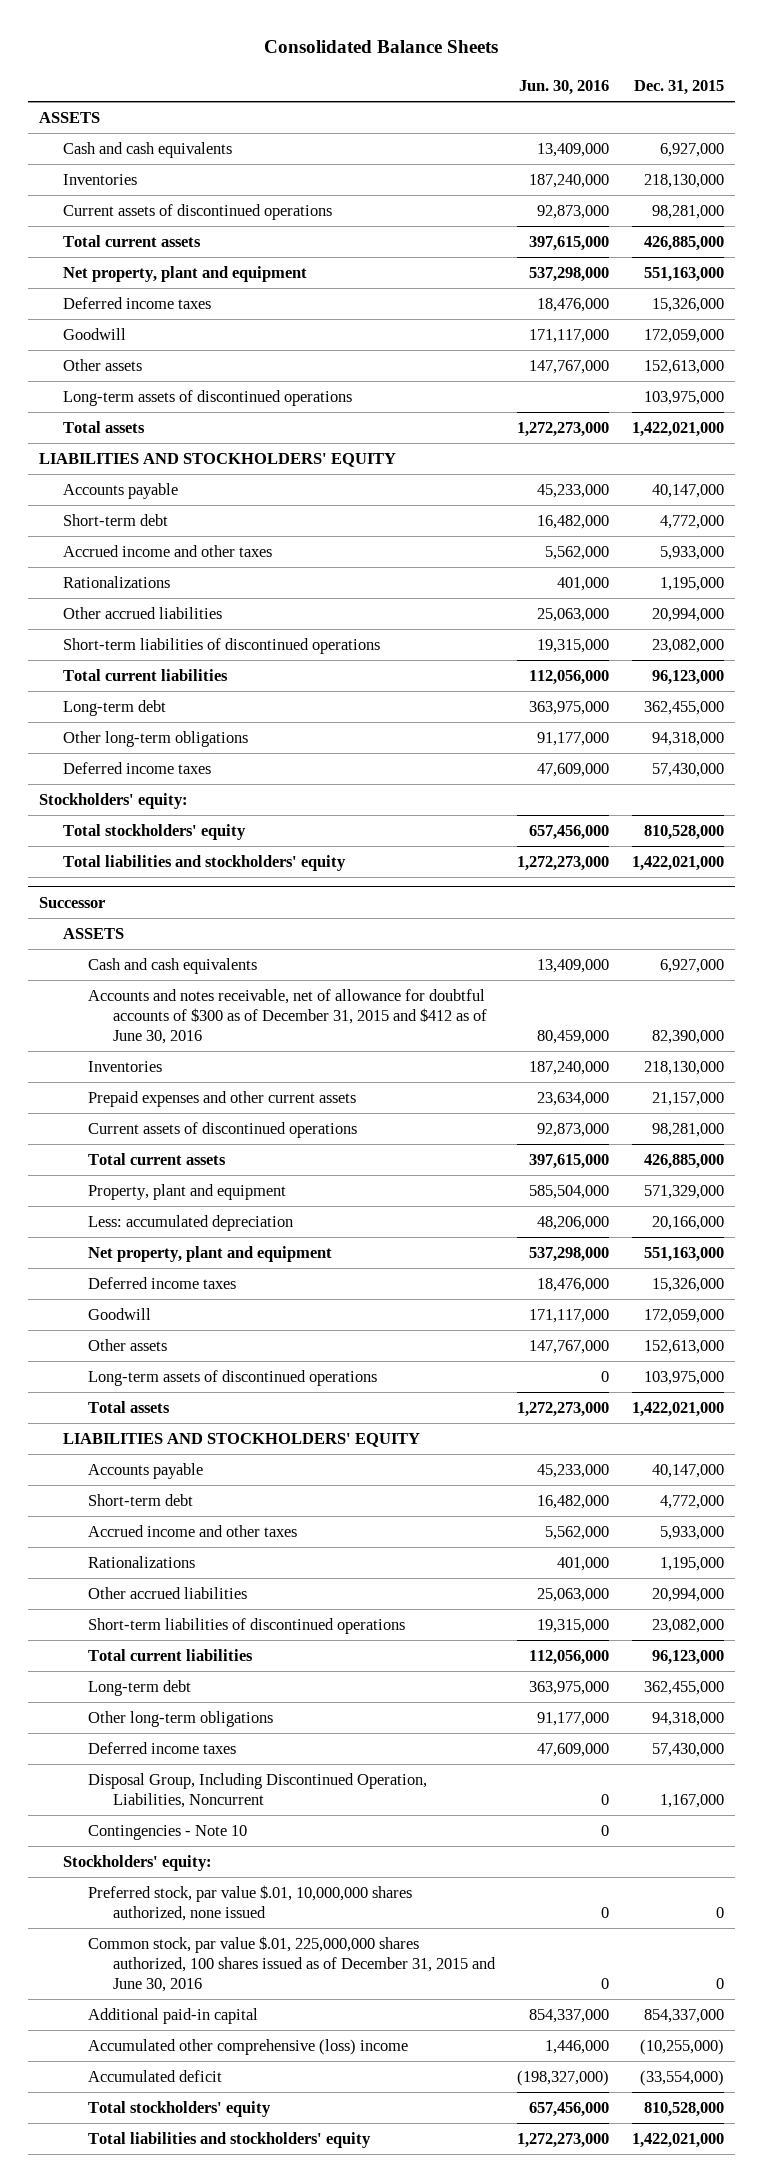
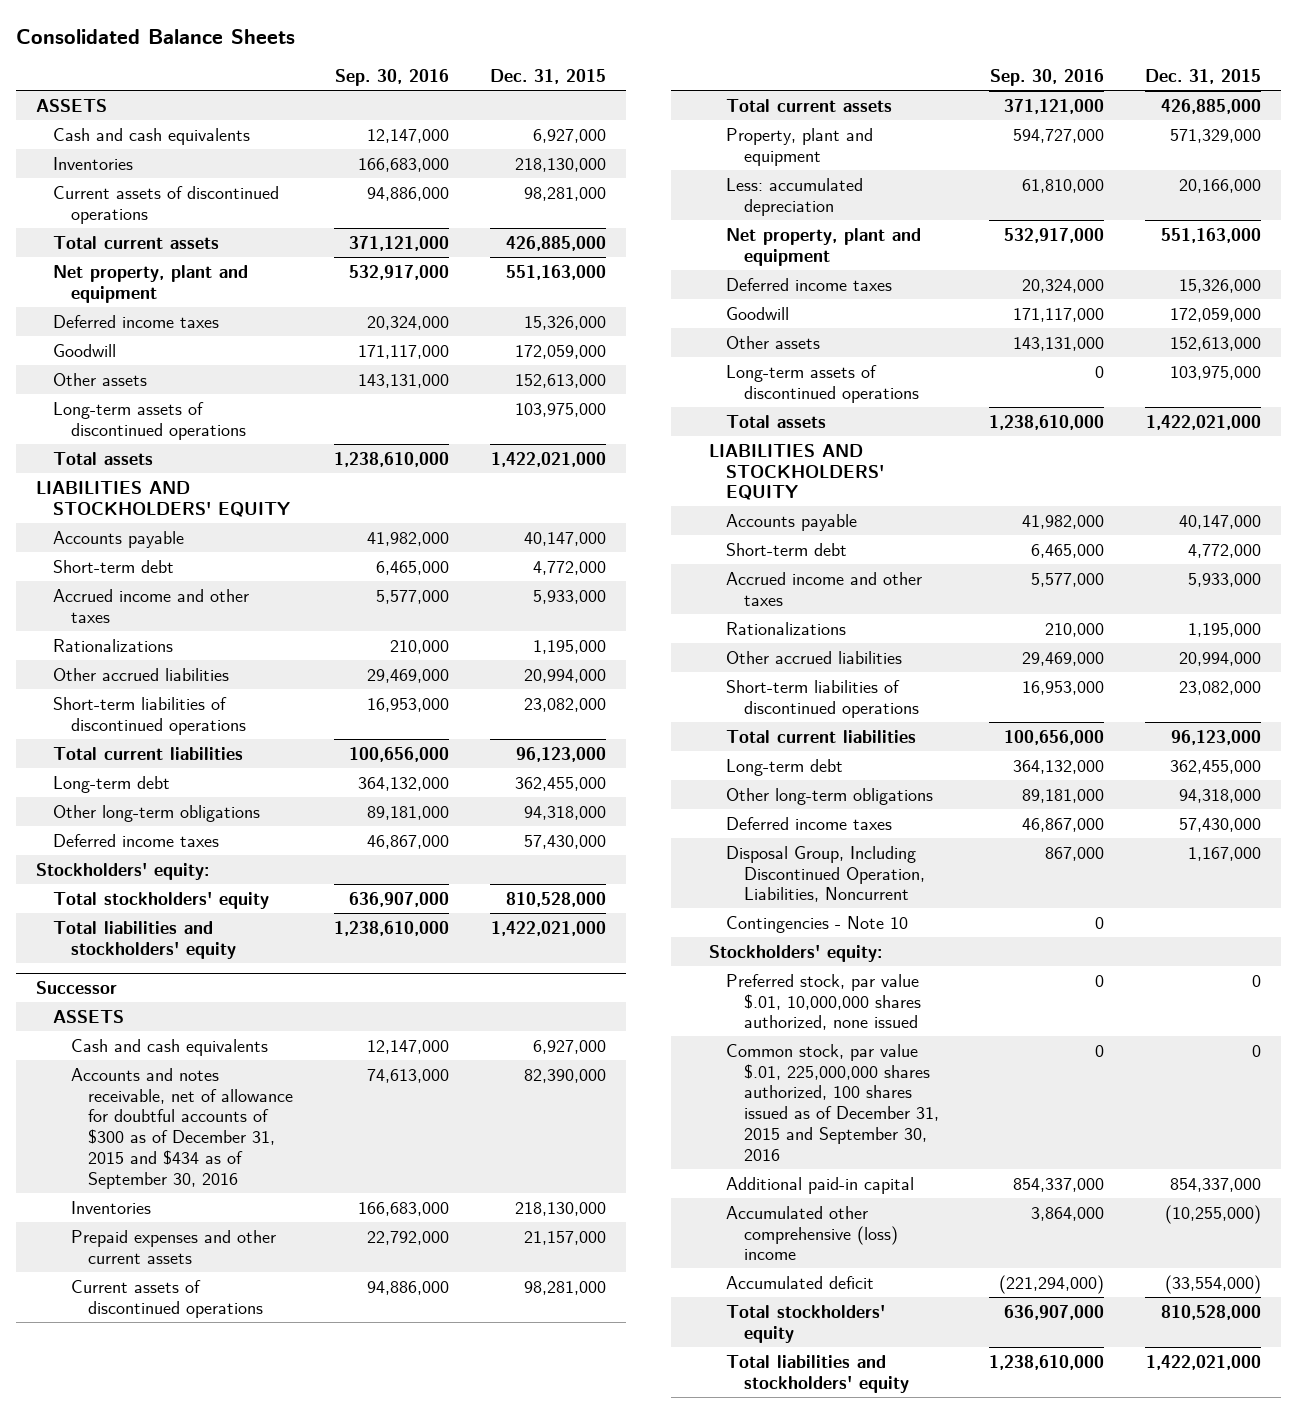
[519,79,610,95] Jun. 30, 2016 -> none
none -> [334,69,449,87] Sep. 30, 2016
[88,989,487,1044] Accounts and notes receivable, net of allowance for doubtful accounts of $300 as of December 31, 2015 and $412 as of June 30, 2016 -> [70,1067,294,1190] Accounts and notes receivable, net of allowance for doubtful accounts of $300 as of December 31, 2015 and $434 as of September 30, 2016
[88,1936,496,1992] Common stock, par value $.01, 225,000,000 shares authorized, 100 shares issued as of December 31, 2015 and June 30, 2016 -> [726,1043,939,1162] Common stock, par value $.01, 225,000,000 shares authorized, 100 shares issued as of December 31, 2015 and September 30, 2016

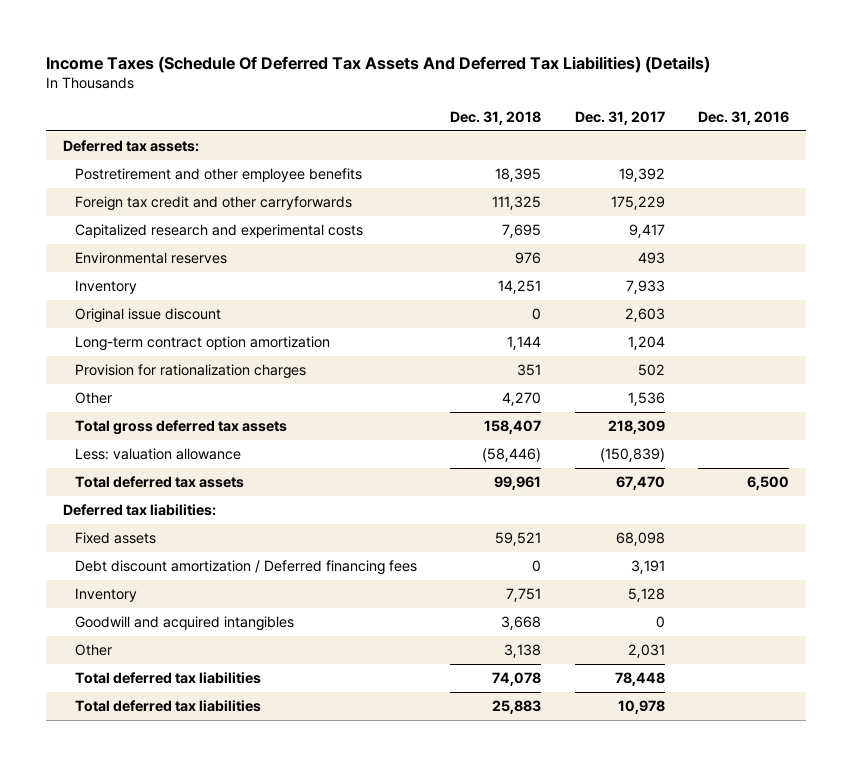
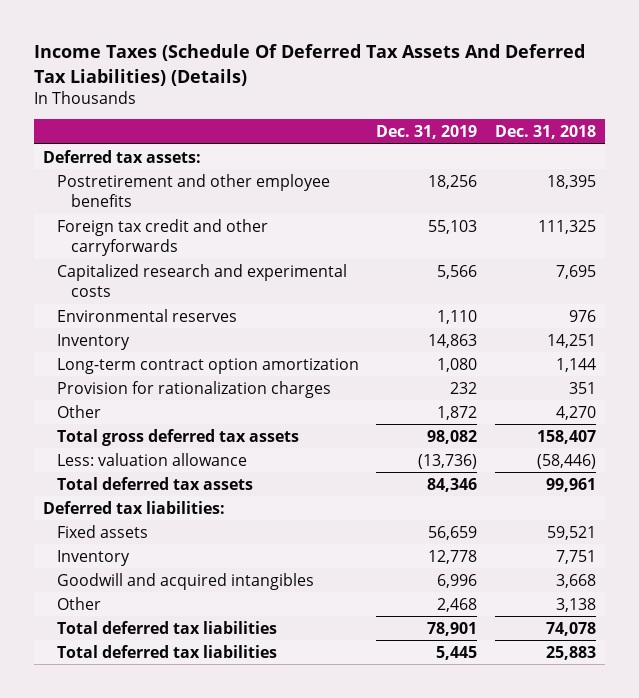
[574,110,665,125] Dec. 31, 2017 -> none
[698,110,790,125] Dec. 31, 2016 -> none
none -> [376,125,478,140] Dec. 31, 2019
[74,308,221,324] Original issue discount -> none
[74,560,417,576] Debt discount amortization / Deferred financing fees -> none

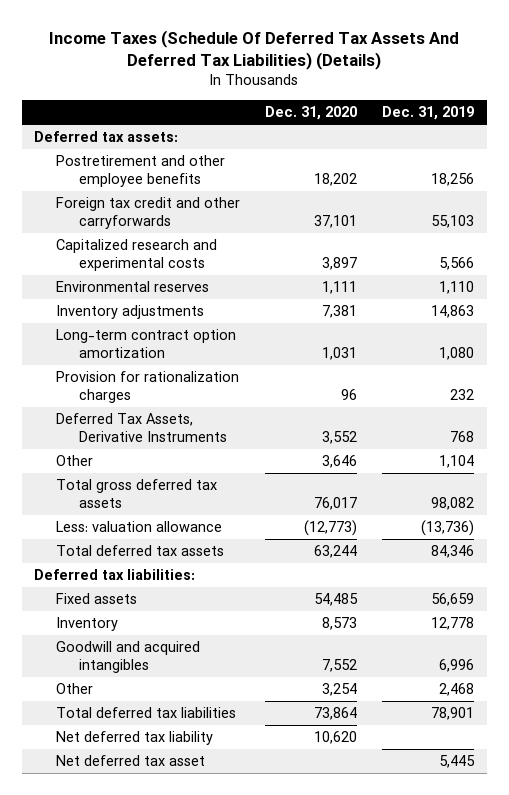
[495,125,597,140] Dec. 31, 2018 -> none
none -> [265,105,358,120] Dec. 31, 2020
[56,333,130,350] Inventory -> [56,305,205,320] Inventory adjustments
none -> [56,413,227,443] Deferred Tax Assets, Derivative Instruments
[437,405,478,420] 1,872 -> [439,455,475,469] 1,104
none -> [56,731,214,746] Net deferred tax liability
[56,644,277,658] Total deferred tax liabilities -> [56,755,206,767] Net deferred tax asset

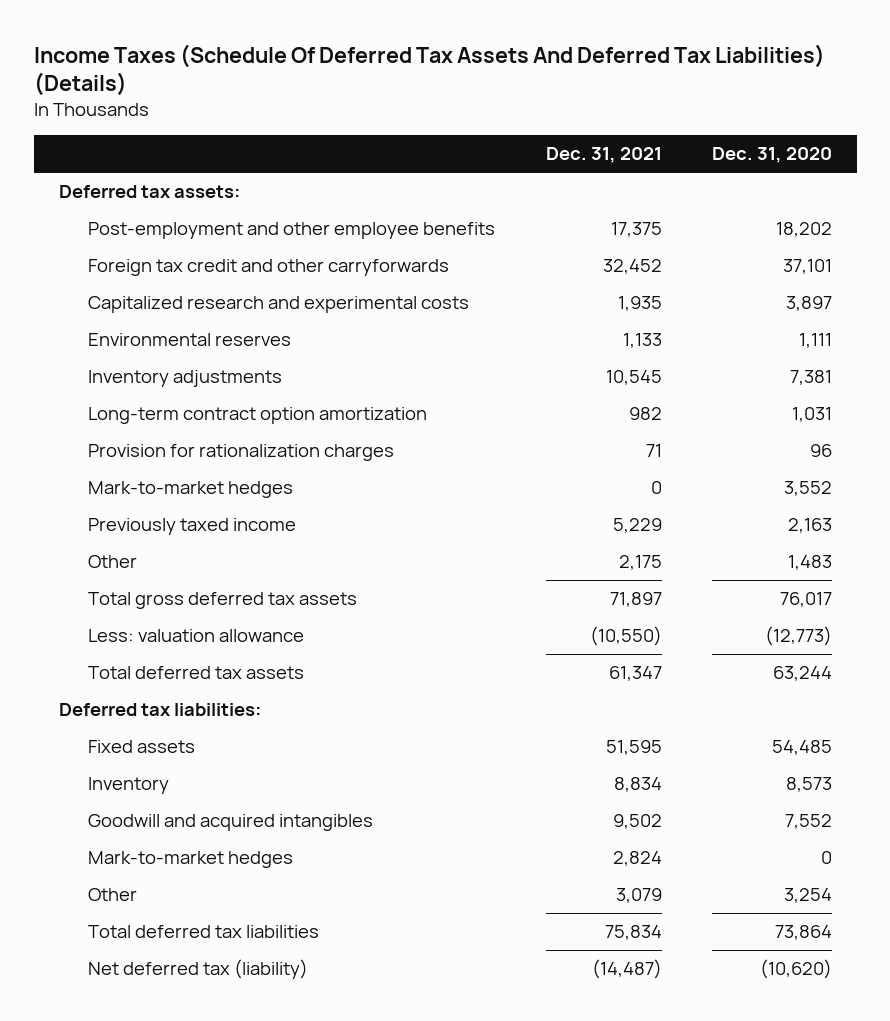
[382,105,475,120] Dec. 31, 2019 -> none
none -> [545,147,662,164] Dec. 31, 2021
[56,155,226,188] Postretirement and other employee benefits -> [88,222,496,240] Post-employment and other employee benefits
[56,413,227,443] Deferred Tax Assets, Derivative Instruments -> [88,481,294,499] Mark-to-market hedges
none -> [88,518,297,536] Previously taxed income
[322,455,358,469] 3,646 -> [787,555,832,571] 1,483
none -> [88,851,294,869] Mark-to-market hedges
[56,755,206,767] Net deferred tax asset -> none
[56,731,214,746] Net deferred tax liability -> [88,959,309,980] Net deferred tax (liability)
[314,731,358,745] 10,620 -> [759,959,832,980] (10,620)

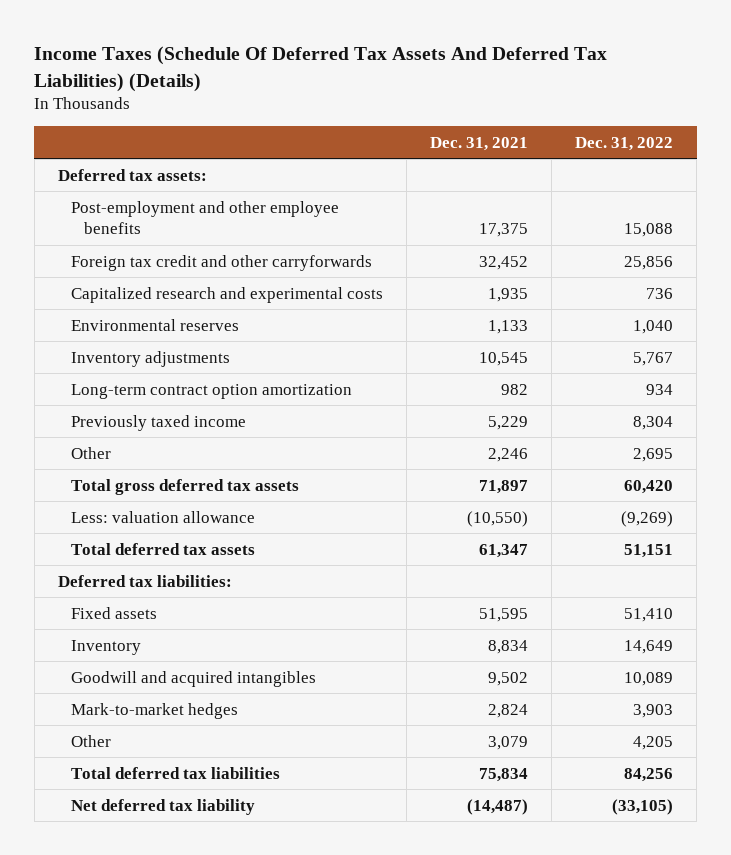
[711,147,832,164] Dec. 31, 2020 -> none
none -> [575,136,674,151] Dec. 31, 2022
[88,444,395,462] Provision for rationalization charges -> none
[88,481,294,499] Mark-to-market hedges -> none
[618,555,662,571] 2,175 -> [488,447,529,462] 2,246
[88,959,309,980] Net deferred tax (liability) -> [71,798,256,815] Net deferred tax liability

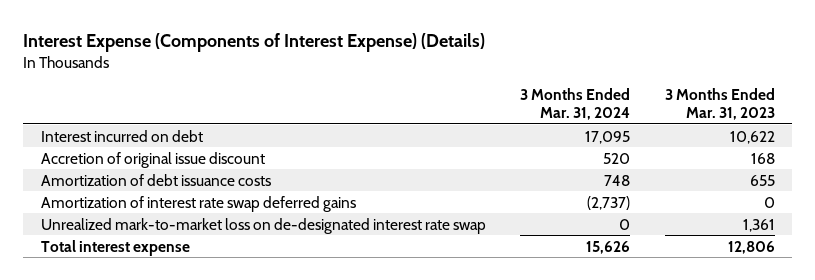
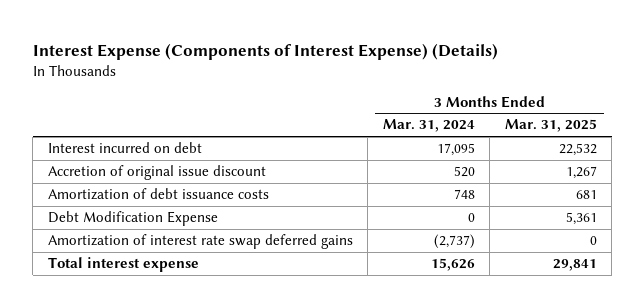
[664,88,775,121] 3 Months Ended Mar. 31, 2023 -> none
none -> [504,119,597,133] Mar. 31, 2025
none -> [47,211,218,227] Debt Modification Expense
[40,217,486,234] Unrealized mark-to-market loss on de-designated interest rate swap -> none

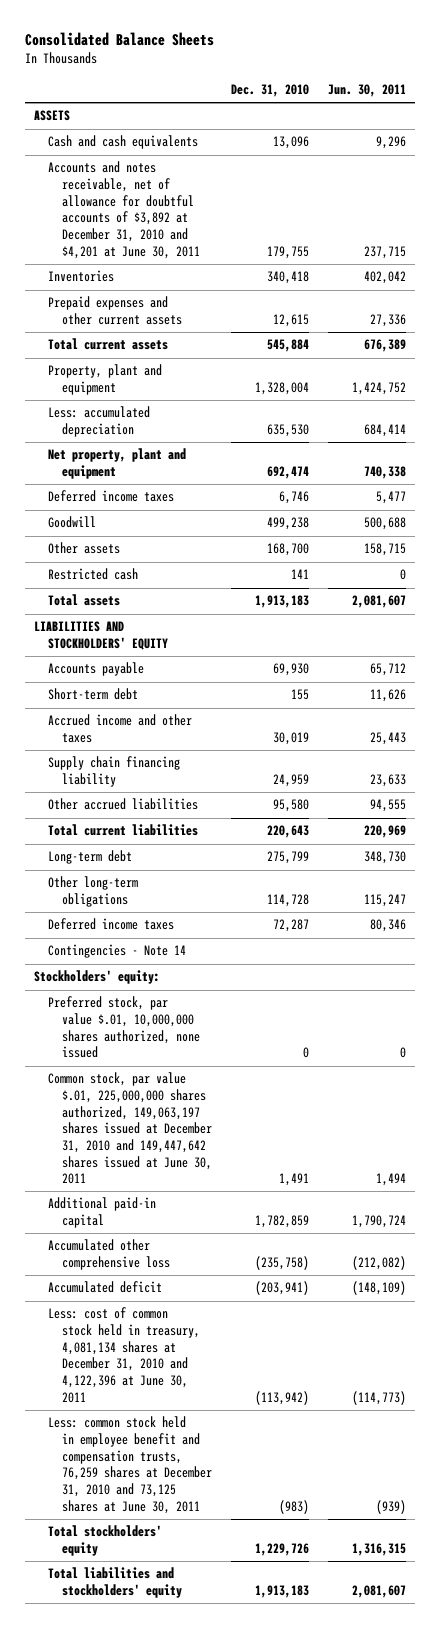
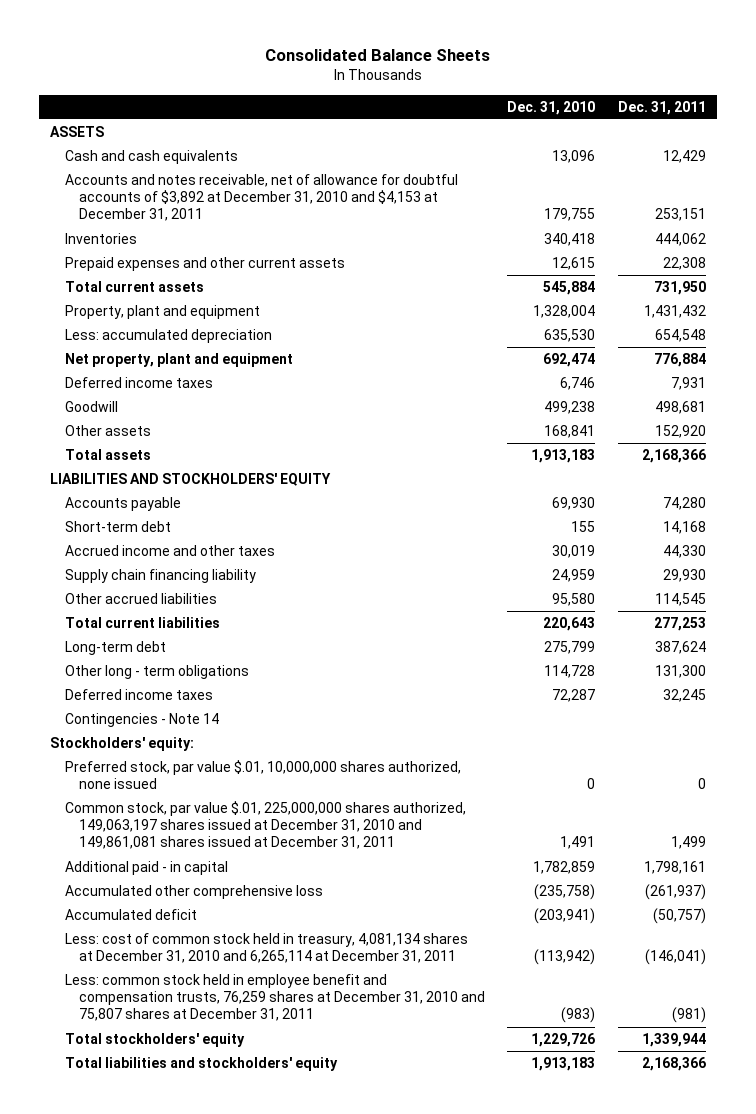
[327,84,406,98] Jun. 30, 2011 -> none
none -> [617,100,706,115] Dec. 31, 2011
[48,161,201,259] Accounts and notes receivable, net of allowance for doubtful accounts of $3,892 at December 31, 2010 and $4,201 at June 30, 2011 -> [64,174,458,222] Accounts and notes receivable, net of allowance for doubtful accounts of $3,892 at December 31, 2010 and $4,153 at December 31, 2011
[48,568,139,581] Restricted cash -> none
[266,543,309,557] 168,700 -> [544,425,596,439] 168,841
[48,876,139,908] Other long-term obligations -> [64,665,249,680] Other long - term obligations
[48,1072,213,1185] Common stock, par value $.01, 225,000,000 shares authorized, 149,063,197 shares issued at December 31, 2010 and 149,447,642 shares issued at June 30, 2011 -> [64,801,466,850] Common stock, par value $.01, 225,000,000 shares authorized, 149,063,197 shares issued at December 31, 2010 and 149,861,081 shares issued at December 31, 2011
[48,1197,157,1229] Additional paid-in capital -> [64,861,228,876] Additional paid - in capital
[48,1307,201,1403] Less: cost of common stock held in treasury, 4,081,134 shares at December 31, 2010 and 4,122,396 at June 30, 2011 -> [64,933,468,964] Less: cost of common stock held in treasury, 4,081,134 shares at December 31, 2010 and 6,265,114 at December 31, 2011
[48,1416,213,1514] Less: common stock held in employee benefit and compensation trusts, 76,259 shares at December 31, 2010 and 73,125 shares at June 30, 2011 -> [64,974,486,1022] Less: common stock held in employee benefit and compensation trusts, 76,259 shares at December 31, 2010 and 75,807 shares at December 31, 2011

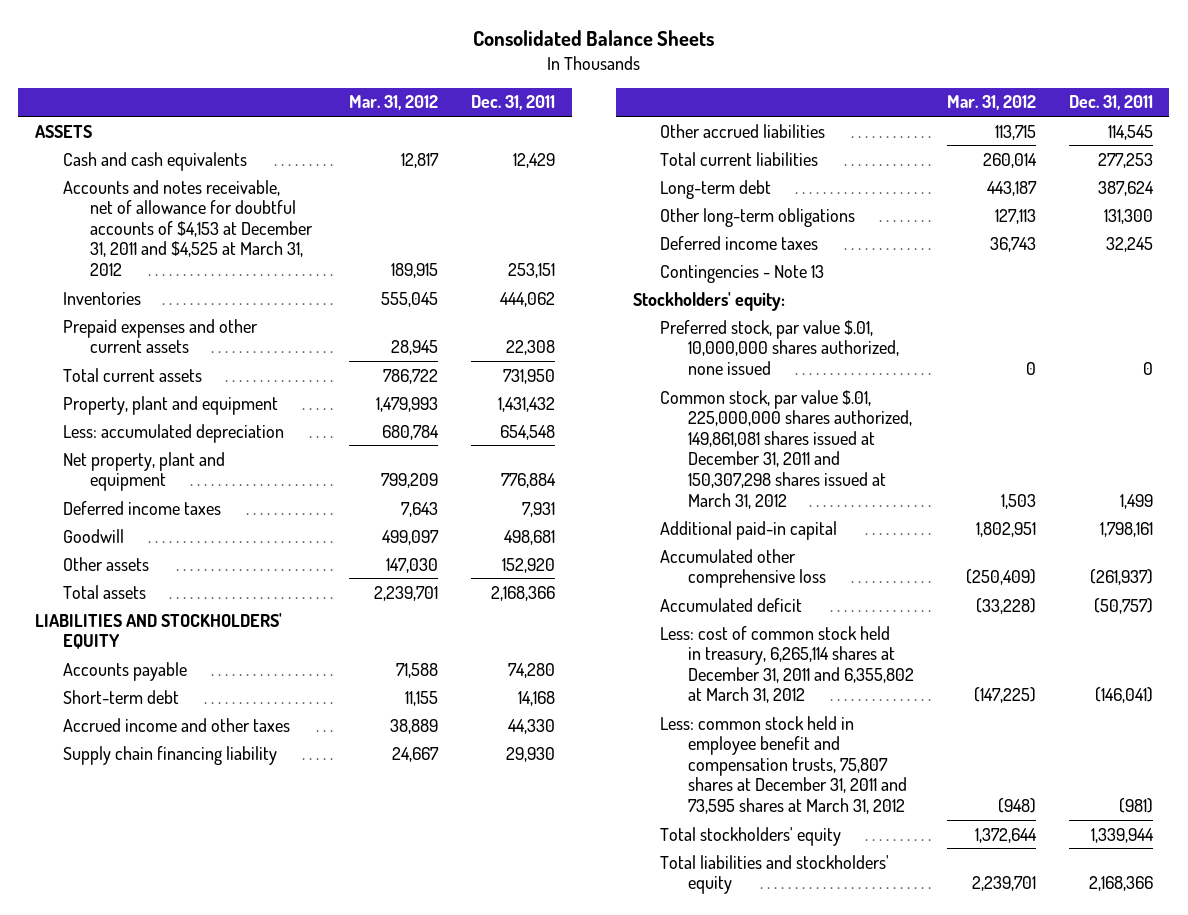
[507,100,596,115] Dec. 31, 2010 -> none
none -> [349,95,439,111] Mar. 31, 2012
[64,174,458,222] Accounts and notes receivable, net of allowance for doubtful accounts of $3,892 at December 31, 2010 and $4,153 at December 31, 2011 -> [62,179,314,276] Accounts and notes receivable, net of allowance for doubtful accounts of $4,153 at December 31, 2011 and $4,525 at March 31, 2012
[64,665,249,680] Other long - term obligations -> [660,207,856,227] Other long-term obligations
[64,713,219,728] Contingencies - Note 14 -> [660,264,825,283] Contingencies - Note 13
[64,801,466,850] Common stock, par value $.01, 225,000,000 shares authorized, 149,063,197 shares issued at December 31, 2010 and 149,861,081 shares issued at December 31, 2011 -> [660,389,913,509] Common stock, par value $.01, 225,000,000 shares authorized, 149,861,081 shares issued at December 31, 2011 and 150,307,298 shares issued at March 31, 2012
[64,861,228,876] Additional paid - in capital -> [660,520,838,540] Additional paid-in capital
[64,933,468,964] Less: cost of common stock held in treasury, 4,081,134 shares at December 31, 2010 and 6,265,114 at December 31, 2011 -> [660,625,915,704] Less: cost of common stock held in treasury, 6,265,114 shares at December 31, 2011 and 6,355,802 at March 31, 2012
[64,974,486,1022] Less: common stock held in employee benefit and compensation trusts, 76,259 shares at December 31, 2010 and 75,807 shares at December 31, 2011 -> [660,715,908,814] Less: common stock held in employee benefit and compensation trusts, 75,807 shares at December 31, 2011 and 73,595 shares at March 31, 2012

